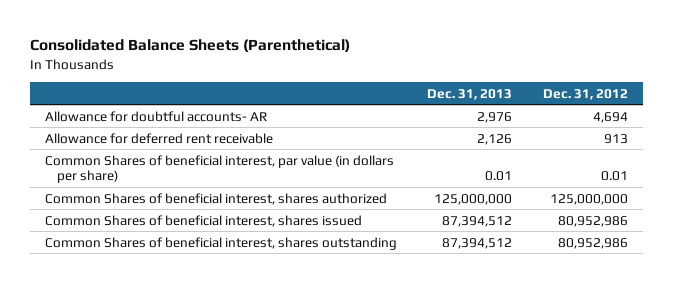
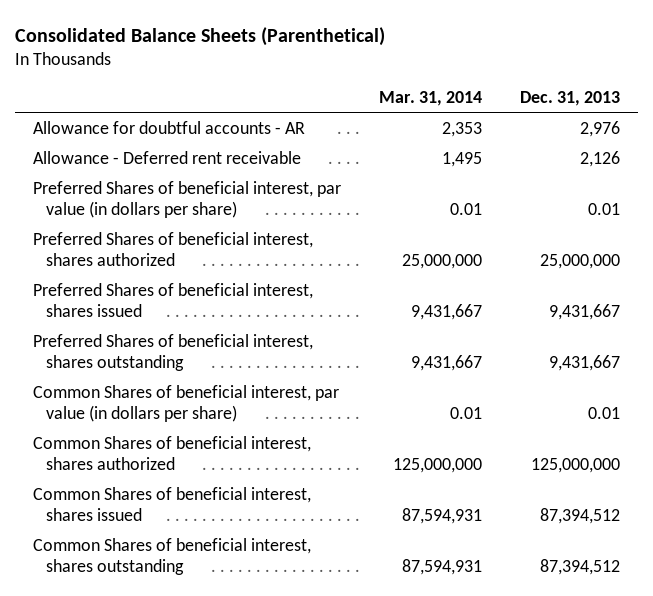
[543,88,629,100] Dec. 31, 2012 -> none
none -> [379,90,483,106] Mar. 31, 2014
[44,110,267,122] Allowance for doubtful accounts- AR -> [33,120,306,134] Allowance for doubtful accounts - AR
[44,132,273,144] Allowance for deferred rent receivable -> [33,150,302,164] Allowance - Deferred rent receivable
none -> [33,180,342,218] Preferred Shares of beneficial interest, par value (in dollars per share)
none -> [33,231,314,266] Preferred Shares of beneficial interest, shares authorized
none -> [33,282,314,317] Preferred Shares of beneficial interest, shares issued
none -> [33,333,314,371] Preferred Shares of beneficial interest, shares outstanding

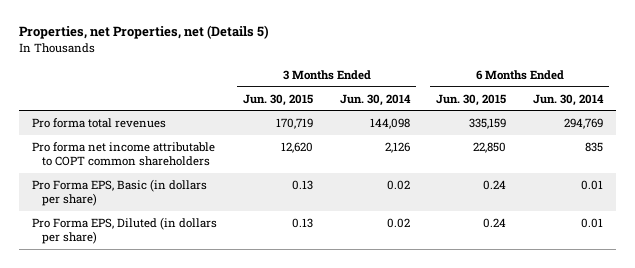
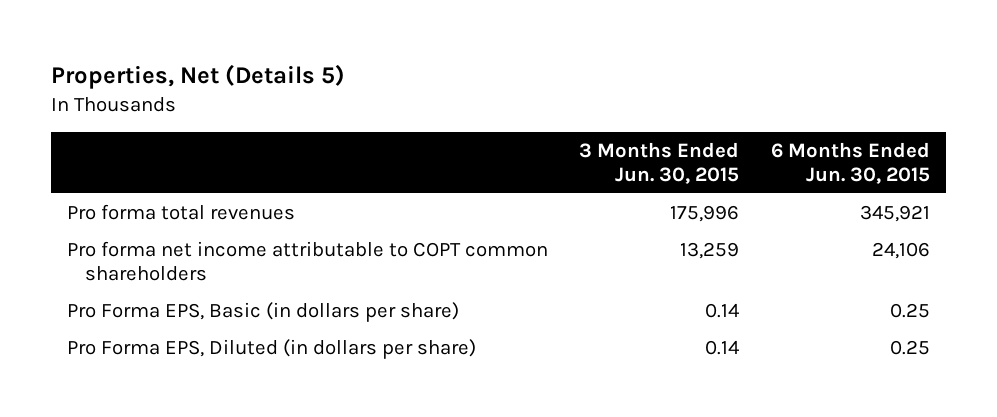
[18,25,269,40] Properties, net Properties, net (Details 5) -> [50,64,345,90] Properties, Net (Details 5)
[339,93,411,106] Jun. 30, 2014 -> none
[532,93,604,106] Jun. 30, 2014 -> none
[276,117,314,129] 170,719 -> [670,204,740,222] 175,996
[469,117,507,129] 335,159 -> [860,204,931,222] 345,921
[281,141,314,153] 12,620 -> [680,241,740,259] 13,259
[473,141,507,153] 22,850 -> [872,241,931,259] 24,106
[292,179,314,190] 0.13 -> [705,302,740,318] 0.14
[483,179,507,190] 0.24 -> [890,302,931,318] 0.25
[292,217,314,228] 0.13 -> [705,339,740,355] 0.14
[483,217,507,228] 0.24 -> [890,339,931,355] 0.25

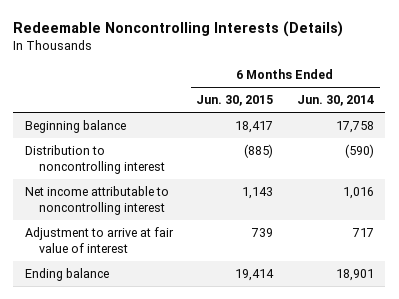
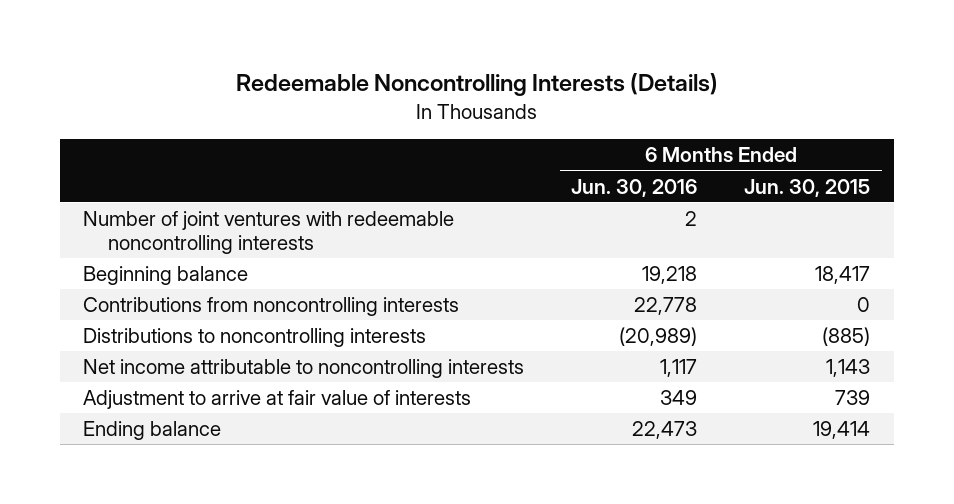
[296,95,374,107] Jun. 30, 2014 -> none
none -> [571,178,698,197] Jun. 30, 2016
none -> [83,211,455,255] Number of joint ventures with redeemable noncontrolling interests
none -> [83,297,460,317] Contributions from noncontrolling interests
[24,144,166,174] Distribution to noncontrolling interest -> [83,328,427,348] Distributions to noncontrolling interests
[24,185,169,215] Net income attributable to noncontrolling interest -> [83,359,525,379] Net income attributable to noncontrolling interests
[24,226,174,253] Adjustment to arrive at fair value of interest -> [83,390,472,410] Adjustment to arrive at fair value of interests

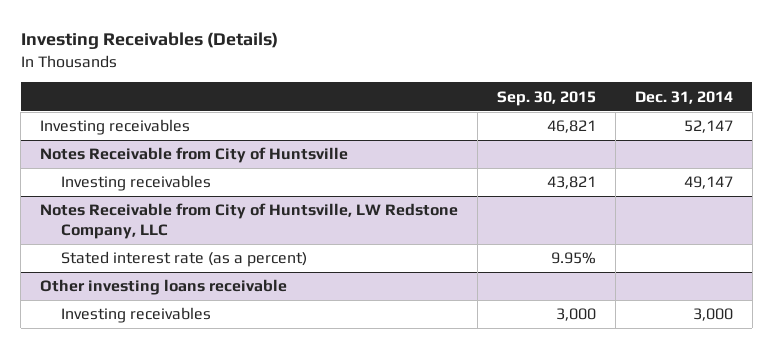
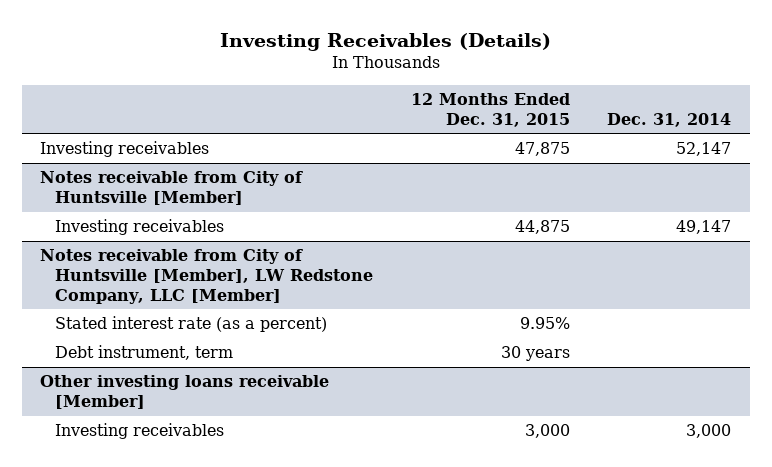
[497,90,597,106] Sep. 30, 2015 -> none
none -> [410,92,570,127] 12 Months Ended Dec. 31, 2015
[40,147,349,164] Notes Receivable from City of Huntsville -> [40,171,304,206] Notes receivable from City of Huntsville [Member]
[40,203,459,240] Notes Receivable from City of Huntsville, LW Redstone Company, LLC -> [40,249,373,304] Notes receivable from City of Huntsville [Member], LW Redstone Company, LLC [Member]
none -> [54,345,233,361] Debt instrument, term
[40,279,288,296] Other investing loans receivable -> [40,375,330,410] Other investing loans receivable [Member]

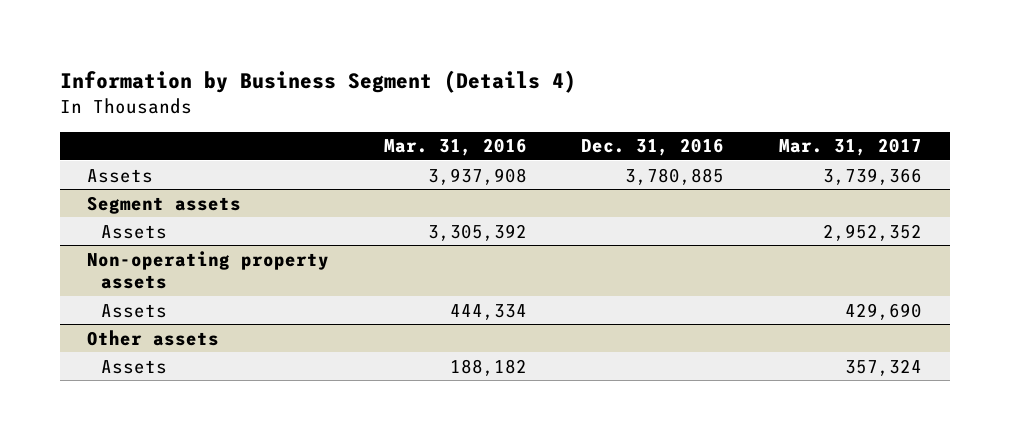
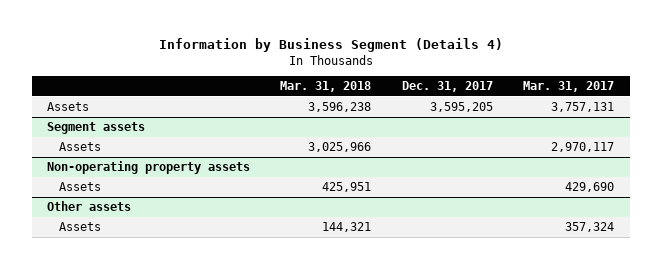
[383,138,527,157] Mar. 31, 2016 -> none
[581,138,725,157] Dec. 31, 2016 -> none
none -> [280,81,372,93] Mar. 31, 2018
none -> [401,81,493,93] Dec. 31, 2017
[823,167,923,185] 3,739,366 -> [551,101,615,112] 3,757,131
[823,223,923,241] 2,952,352 -> [551,141,615,152] 2,970,117

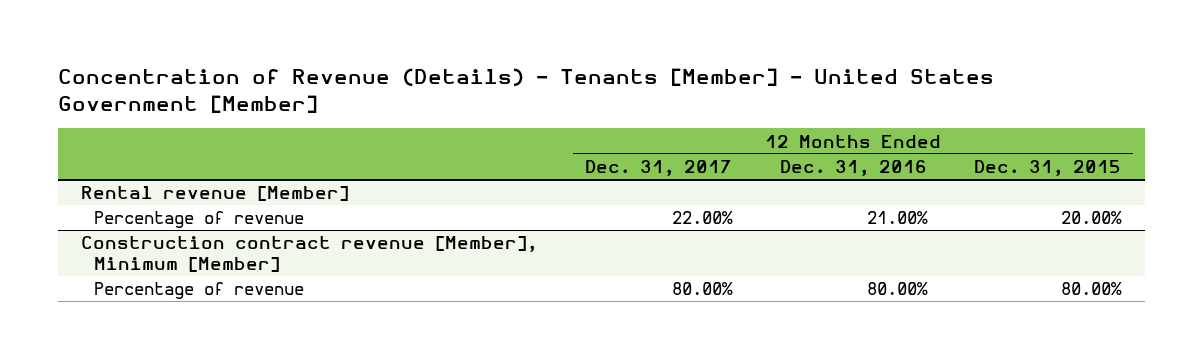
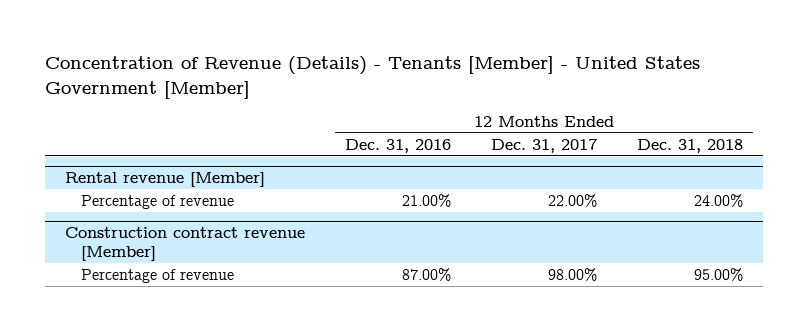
[974,159,1122,176] Dec. 31, 2015 -> none
none -> [636,138,743,153] Dec. 31, 2018
[81,236,538,273] Construction contract revenue [Member], Minimum [Member] -> [64,227,305,261] Construction contract revenue [Member]
[671,282,733,296] 80.00% -> [547,267,597,281] 98.00%
[866,282,928,296] 80.00% -> [401,267,451,281] 87.00%

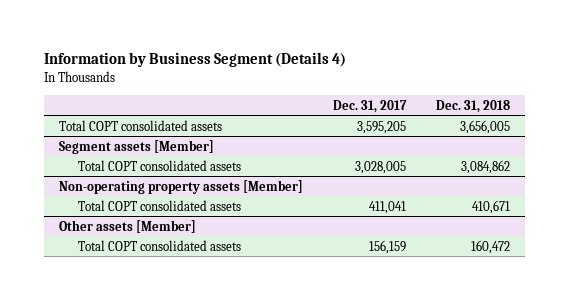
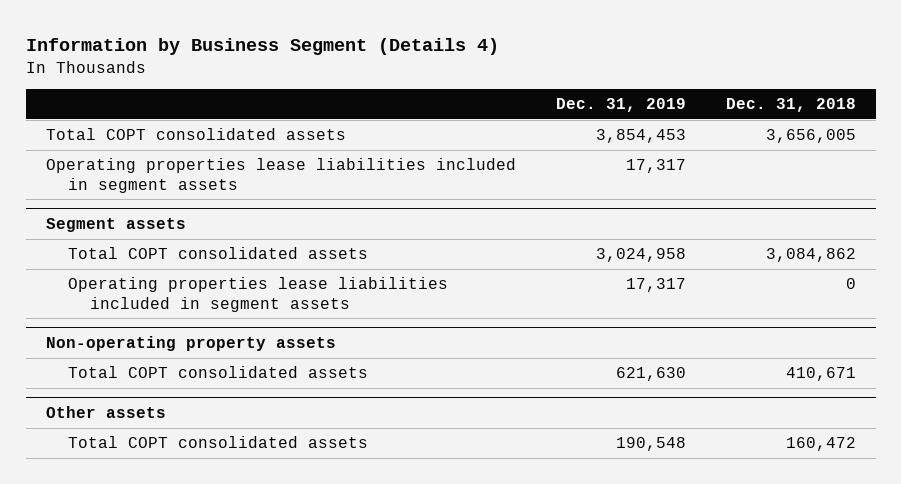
[332,99,407,113] Dec. 31, 2017 -> none
none -> [555,98,686,113] Dec. 31, 2019
none -> [45,158,516,193] Operating properties lease liabilities included in segment assets
[58,139,214,154] Segment assets [Member] -> [45,218,186,233] Segment assets
none -> [67,277,448,312] Operating properties lease liabilities included in segment assets
[58,179,303,194] Non-operating property assets [Member] -> [45,336,336,352] Non-operating property assets
[58,219,196,233] Other assets [Member] -> [45,406,166,419] Other assets

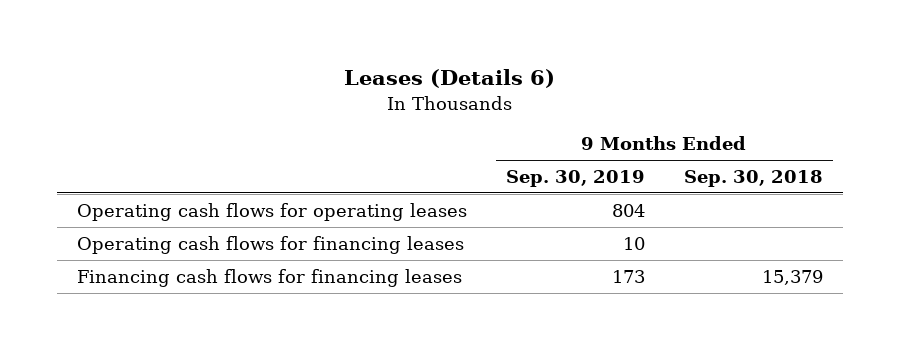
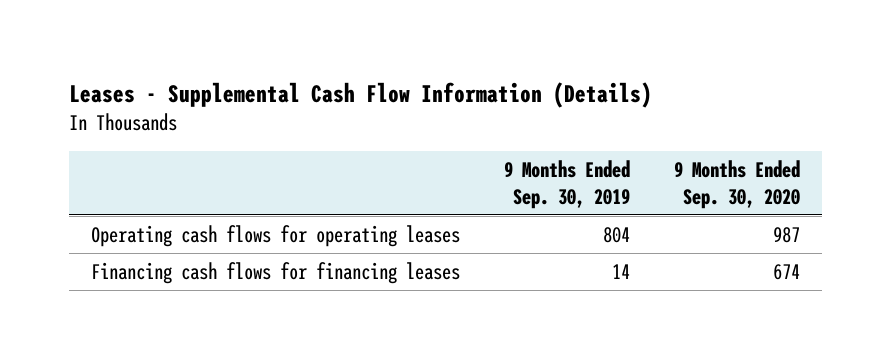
[343,69,555,89] Leases (Details 6) -> [69,81,653,108] Leases - Supplemental Cash Flow Information (Details)
[683,169,823,187] Sep. 30, 2018 -> none
none -> [673,160,800,209] 9 Months Ended Sep. 30, 2020
[76,235,464,254] Operating cash flows for financing leases -> none
[611,269,645,283] 173 -> [612,264,631,280] 14

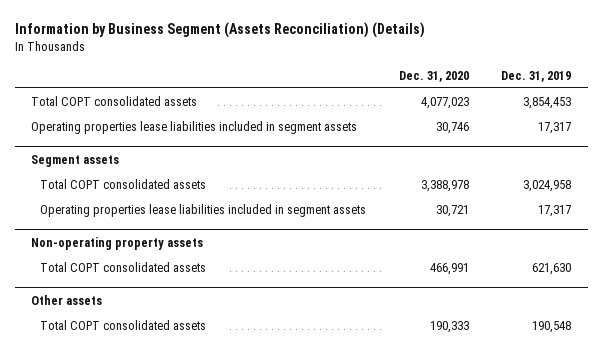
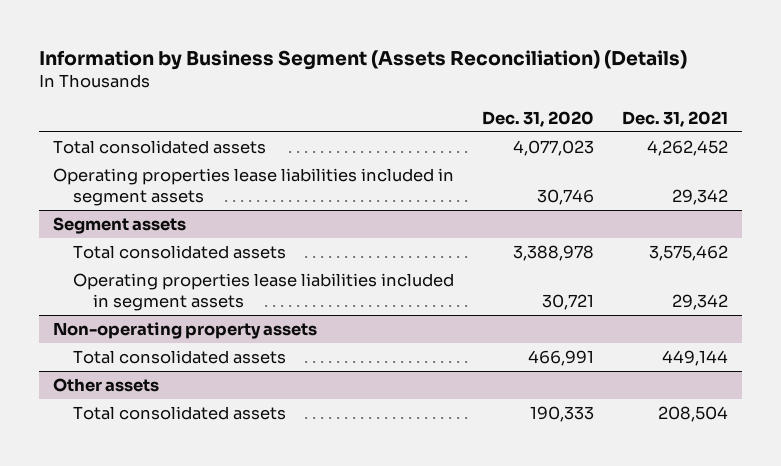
[501,70,572,82] Dec. 31, 2019 -> none
none -> [622,110,729,127] Dec. 31, 2021
[31,95,198,106] Total COPT consolidated assets -> [52,140,266,155] Total consolidated assets
[40,178,207,189] Total COPT consolidated assets -> [73,245,287,260] Total consolidated assets
[40,261,207,272] Total COPT consolidated assets -> [73,350,287,365] Total consolidated assets
[40,319,207,330] Total COPT consolidated assets -> [73,406,287,421] Total consolidated assets

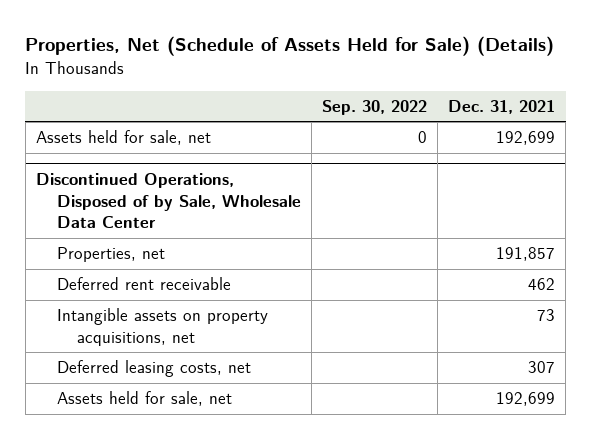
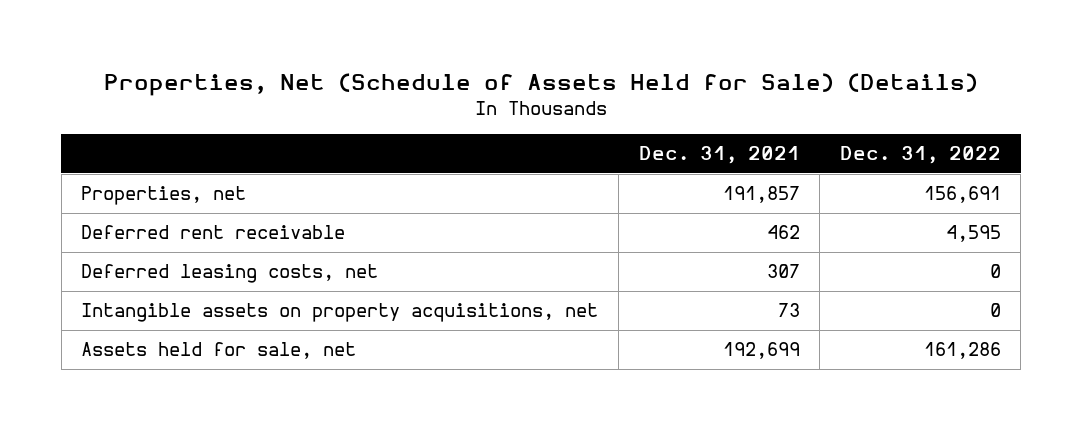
[321,99,427,115] Sep. 30, 2022 -> none
none -> [839,146,1001,165] Dec. 31, 2022
[36,130,212,146] Assets held for sale, net -> none
[36,173,301,229] Discontinued Operations, Disposed of by Sale, Wholesale Data Center -> none
[56,308,268,346] Intangible assets on property acquisitions, net -> none
none -> [81,303,599,323] Intangible assets on property acquisitions, net

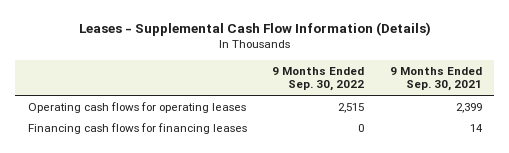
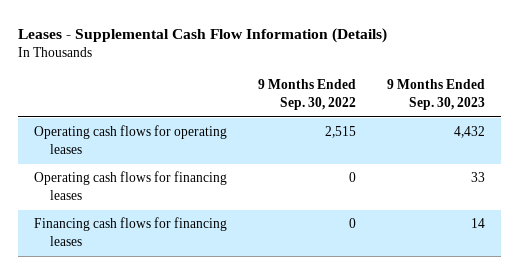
[389,66,482,92] 9 Months Ended Sep. 30, 2021 -> none
none -> [387,79,486,110] 9 Months Ended Sep. 30, 2023
none -> [33,171,227,201] Operating cash flows for financing leases

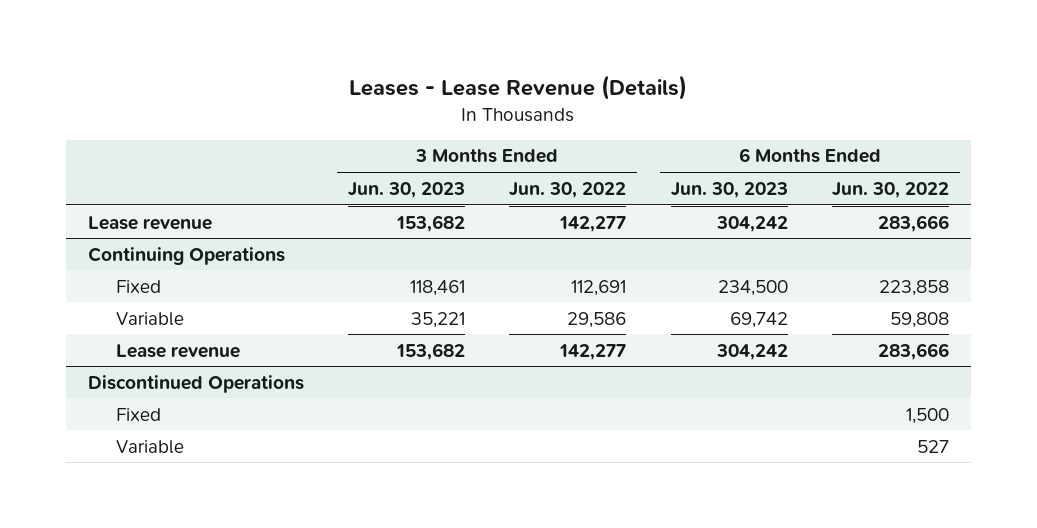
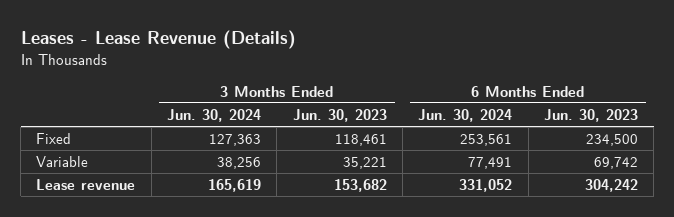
[509,181,627,198] Jun. 30, 2022 -> none
[831,181,949,198] Jun. 30, 2022 -> none
none -> [167,108,262,122] Jun. 30, 2024
none -> [418,108,513,122] Jun. 30, 2024
[87,215,212,230] Lease revenue -> none
[87,246,285,265] Continuing Operations -> none
[87,374,304,393] Discontinued Operations -> none
[116,407,162,421] Fixed -> none
[116,439,185,454] Variable -> none

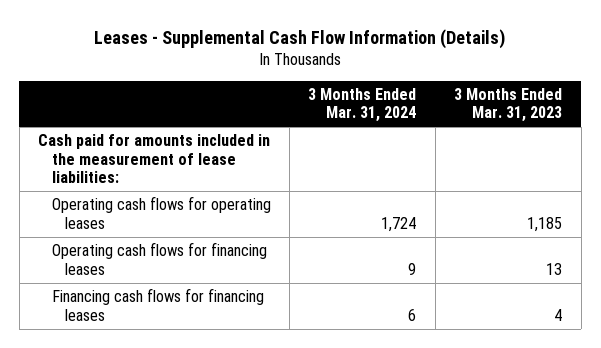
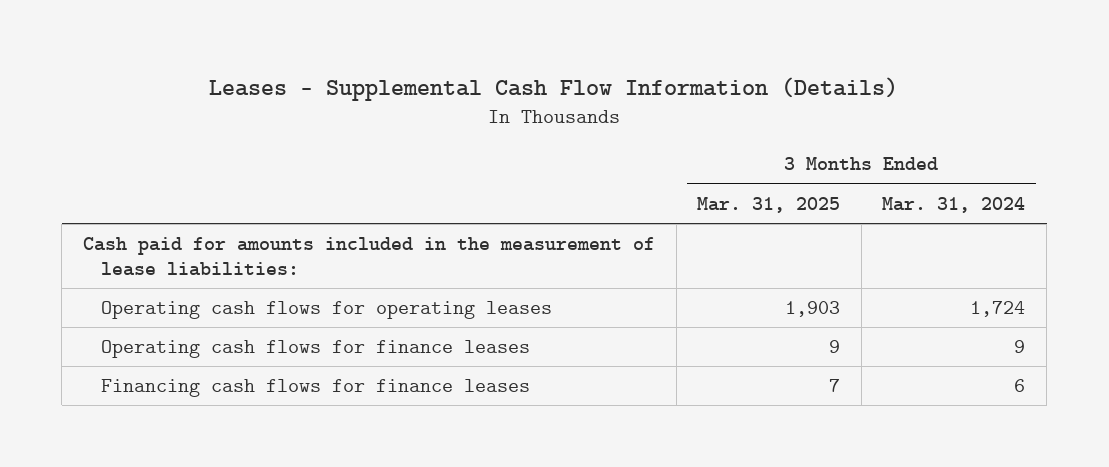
[454,87,563,123] 3 Months Ended Mar. 31, 2023 -> none
none -> [697,196,841,213] Mar. 31, 2025
[51,242,267,275] Operating cash flows for financing leases -> [101,340,531,359] Operating cash flows for finance leases
[51,288,264,321] Financing cash flows for financing leases -> [101,379,531,398] Financing cash flows for finance leases

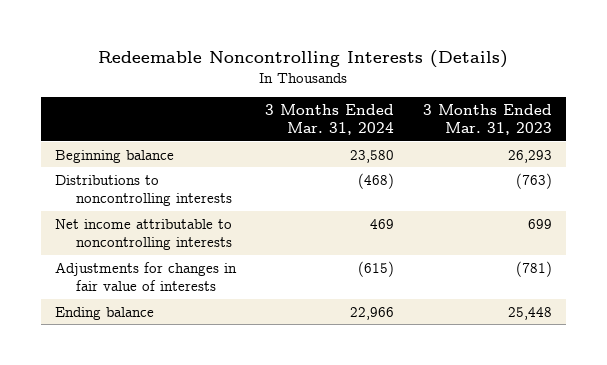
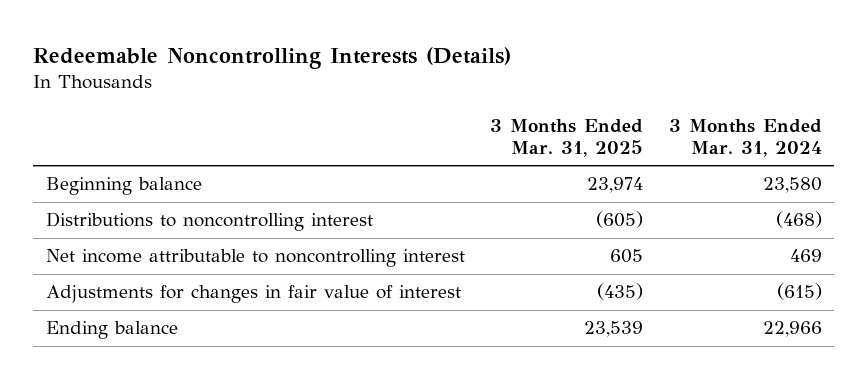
[422,103,552,136] 3 Months Ended Mar. 31, 2023 -> none
none -> [490,118,644,157] 3 Months Ended Mar. 31, 2025
[55,174,233,207] Distributions to noncontrolling interests -> [45,212,373,232] Distributions to noncontrolling interest
[55,218,233,251] Net income attributable to noncontrolling interests -> [45,249,465,268] Net income attributable to noncontrolling interest
[55,261,238,292] Adjustments for changes in fair value of interests -> [45,285,461,304] Adjustments for changes in fair value of interest

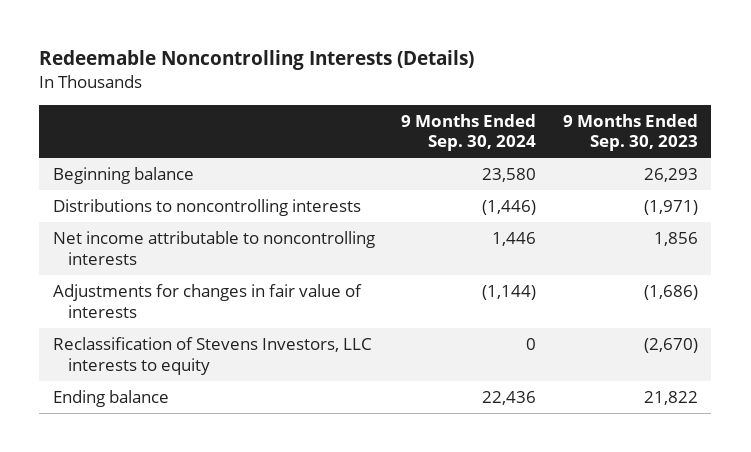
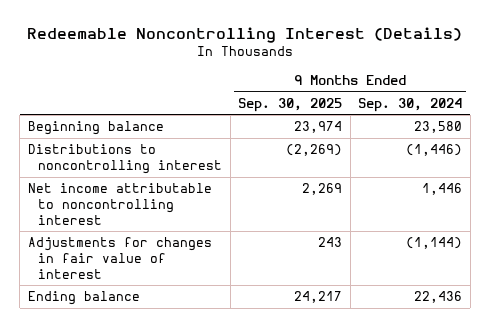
[39,50,475,71] Redeemable Noncontrolling Interests (Details) -> [27,27,463,44] Redeemable Noncontrolling Interest (Details)
[562,113,698,152] 9 Months Ended Sep. 30, 2023 -> none
none -> [238,97,343,112] Sep. 30, 2025
[52,336,372,375] Reclassification of Stevens Investors, LLC interests to equity -> none
[52,198,361,216] Distributions to noncontrolling interests -> [27,144,223,174] Distributions to noncontrolling interest
[52,230,375,265] Net income attributable to noncontrolling interests -> [27,183,212,225] Net income attributable to noncontrolling interest
[52,283,362,318] Adjustments for changes in fair value of interests -> [27,237,212,279] Adjustments for changes in fair value of interest

